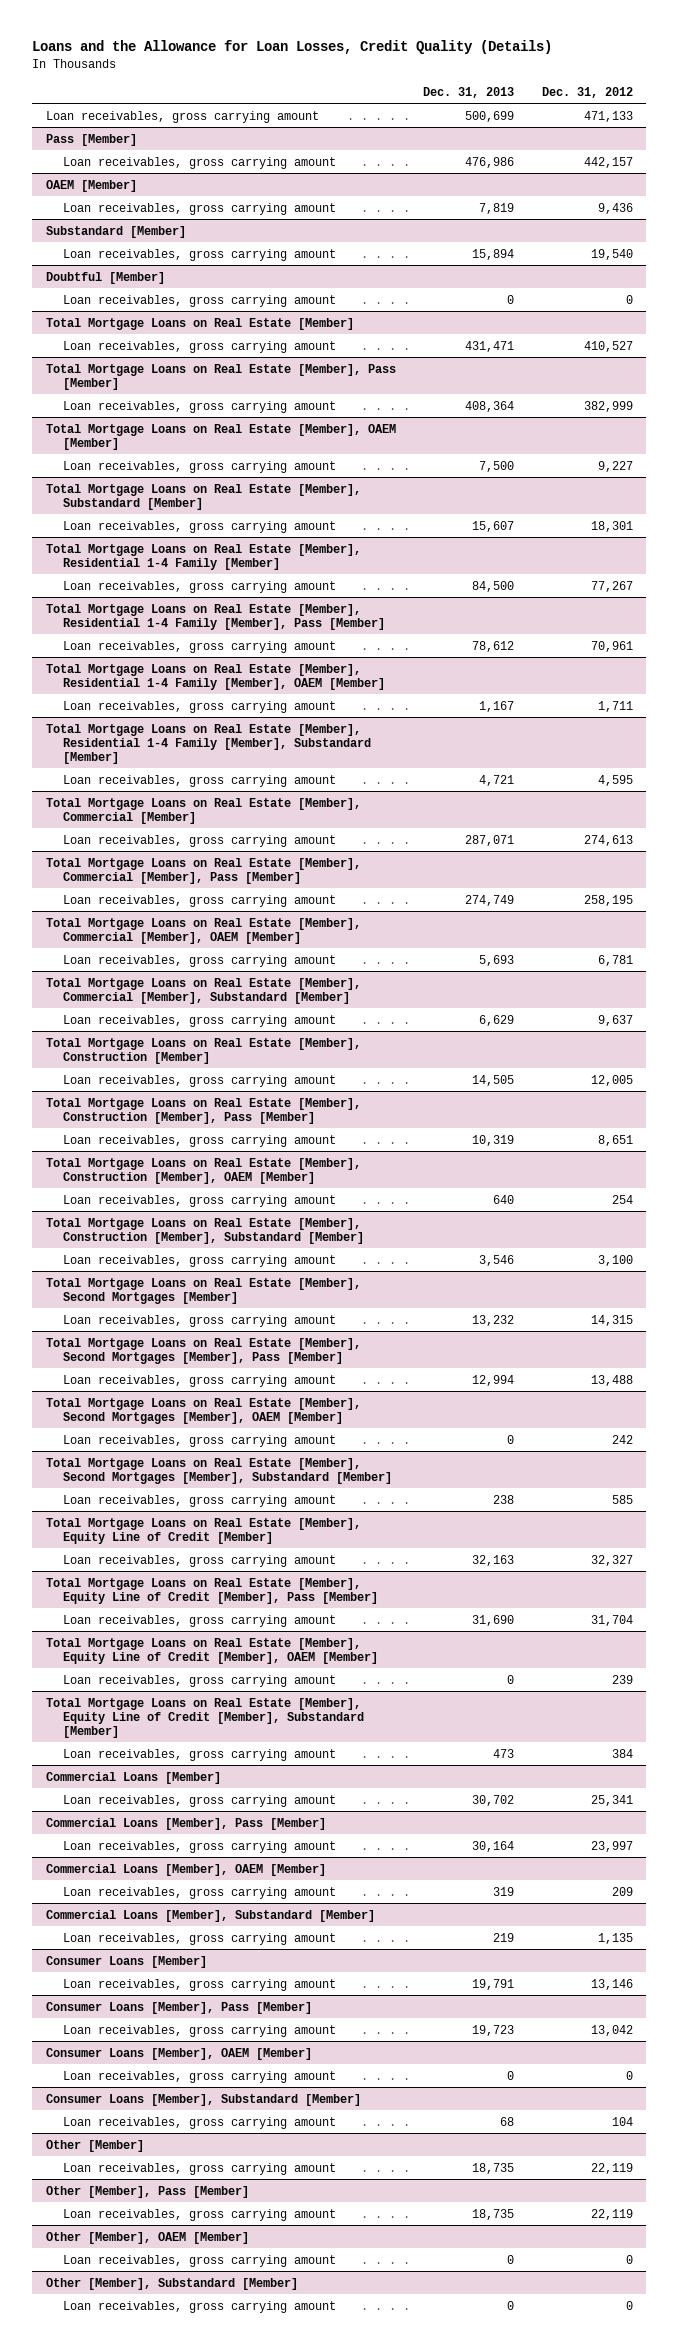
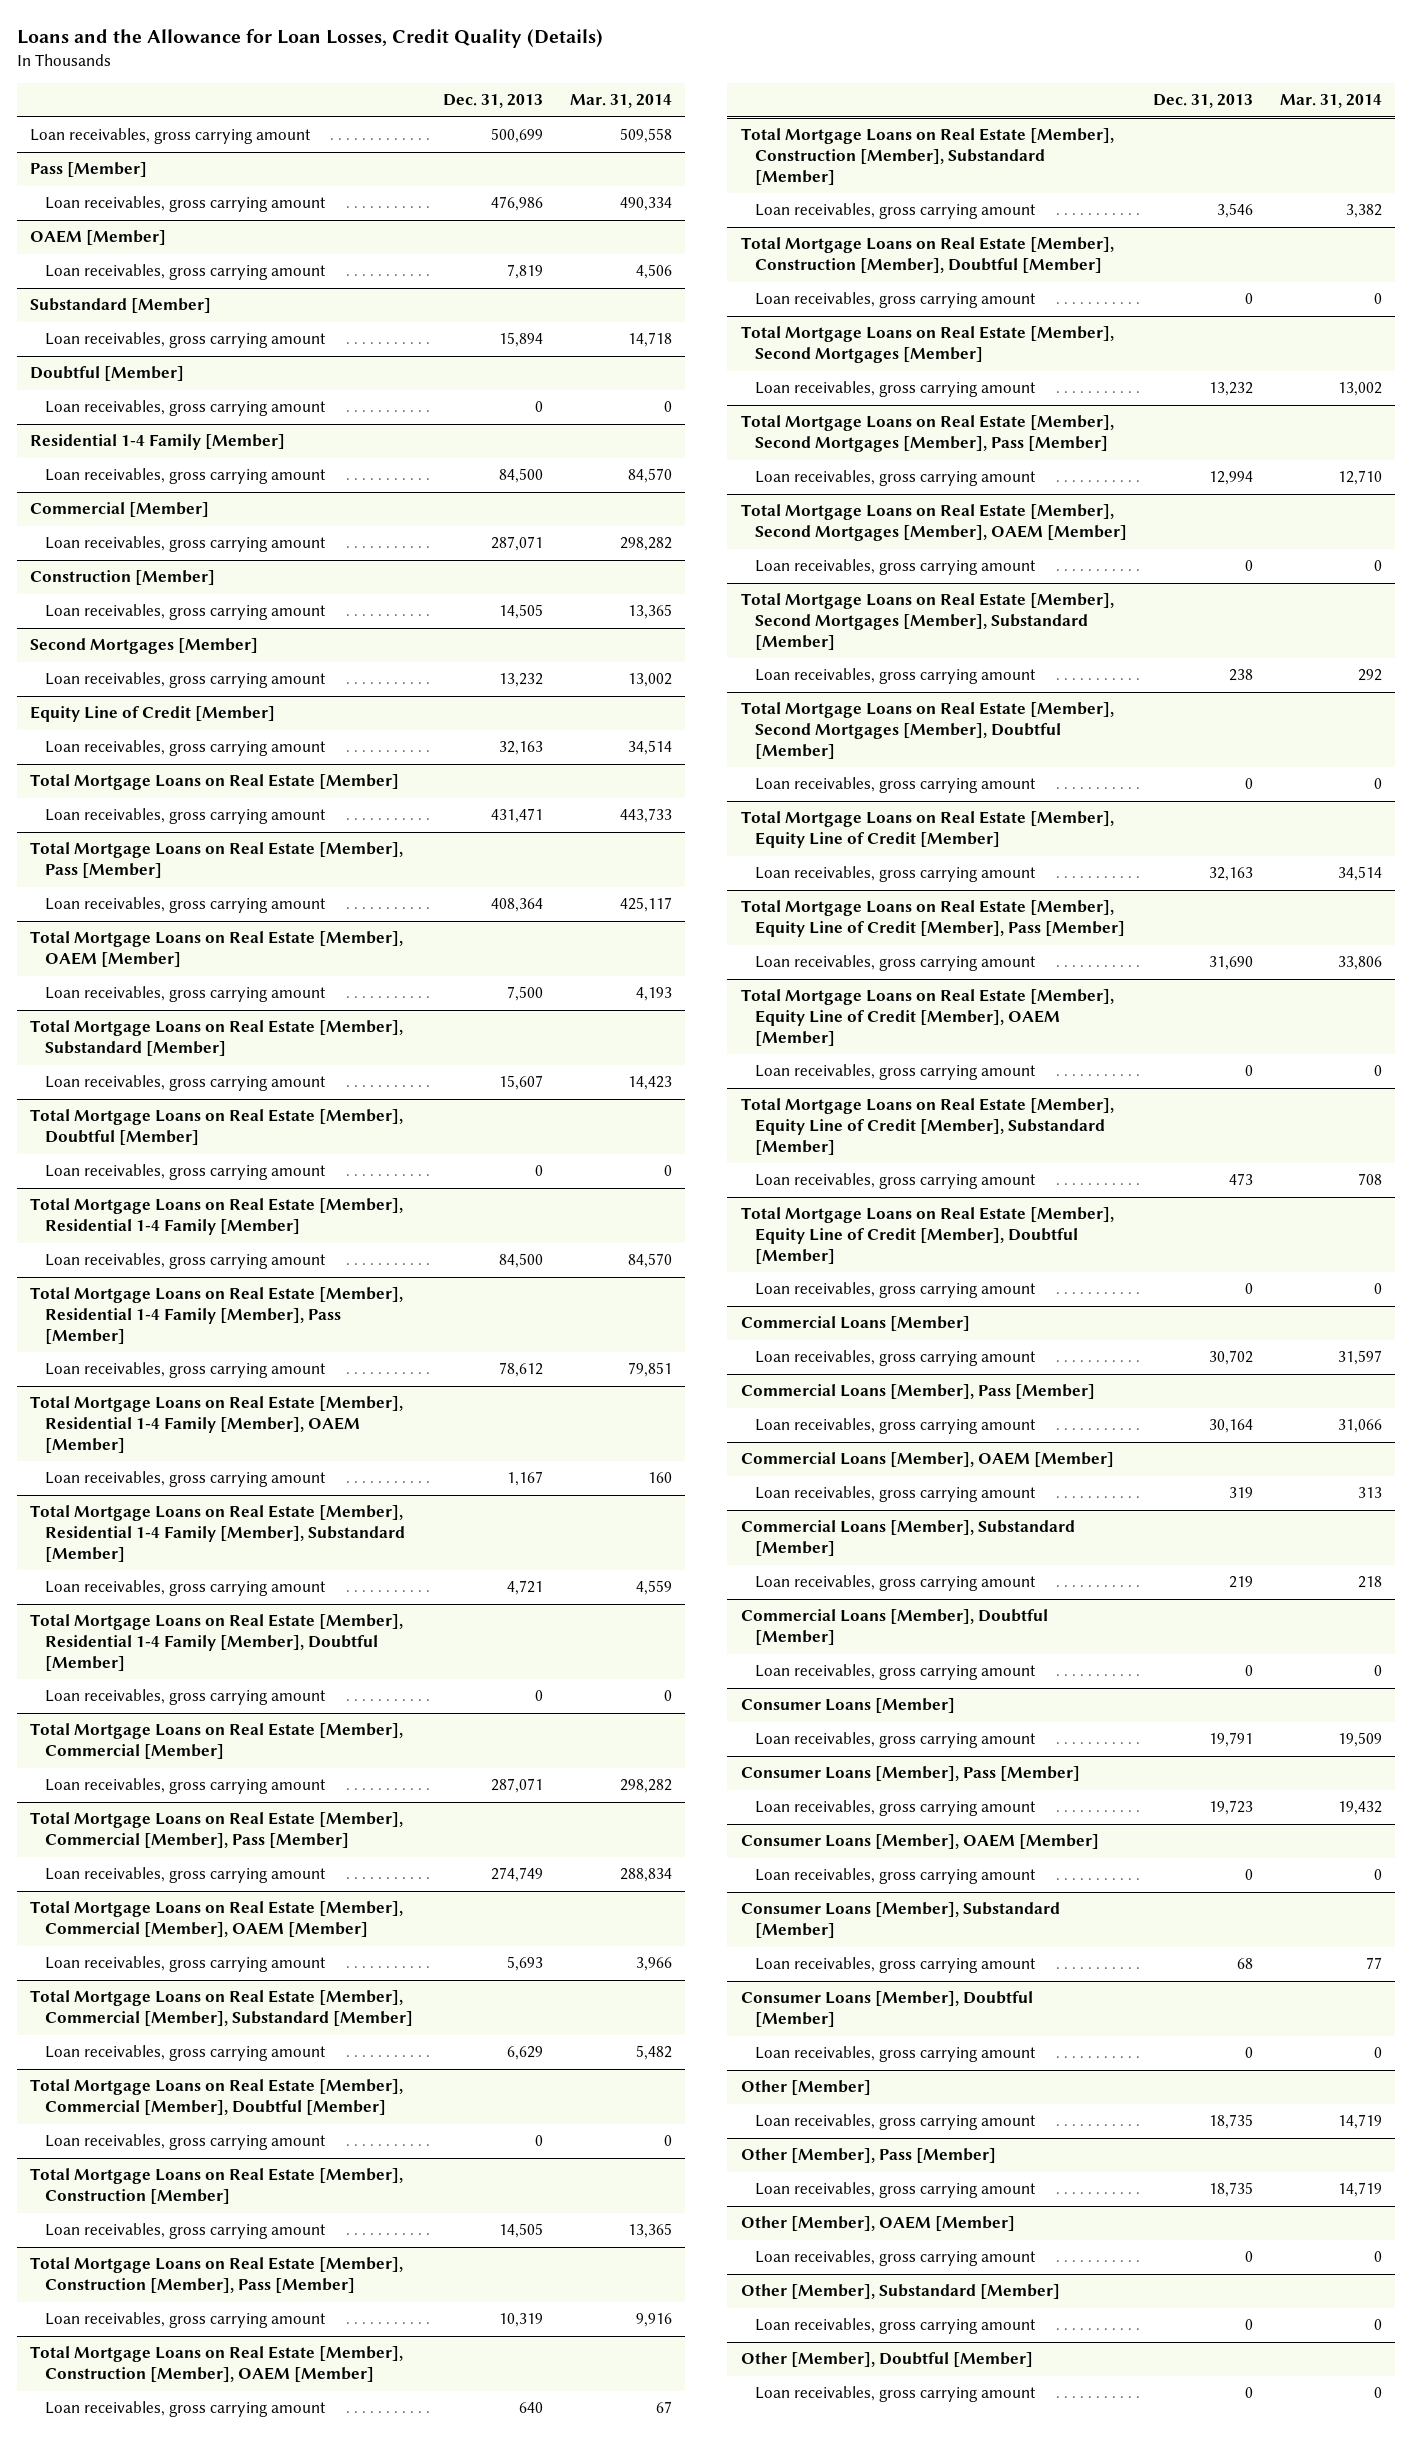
[541,86,633,98] Dec. 31, 2012 -> none
none -> [569,94,672,109] Mar. 31, 2014
none -> [30,434,286,451] Residential 1-4 Family [Member]
none -> [44,468,326,485] Loan receivables, gross carrying amount
none -> [30,502,210,518] Commercial [Member]
none -> [44,536,326,553] Loan receivables, gross carrying amount
none -> [30,570,216,586] Construction [Member]
none -> [44,604,326,621] Loan receivables, gross carrying amount
none -> [30,638,259,655] Second Mortgages [Member]
none -> [44,672,326,689] Loan receivables, gross carrying amount
none -> [30,706,276,723] Equity Line of Credit [Member]
none -> [44,740,326,757] Loan receivables, gross carrying amount
none -> [30,1109,404,1146] Total Mortgage Loans on Real Estate [Member], Doubtful [Member]
none -> [44,1164,326,1181] Loan receivables, gross carrying amount
none -> [30,1614,404,1672] Total Mortgage Loans on Real Estate [Member], Residential 1-4 Family [Member], Doubtful [Member]
none -> [44,1689,326,1706] Loan receivables, gross carrying amount
none -> [30,2079,404,2116] Total Mortgage Loans on Real Estate [Member], Commercial [Member], Doubtful [Member]
none -> [44,2134,326,2151] Loan receivables, gross carrying amount
none -> [740,237,1114,274] Total Mortgage Loans on Real Estate [Member], Construction [Member], Doubtful [Member]
none -> [754,292,1036,309] Loan receivables, gross carrying amount
none -> [740,702,1114,760] Total Mortgage Loans on Real Estate [Member], Second Mortgages [Member], Doubtful [Member]
none -> [754,777,1036,794] Loan receivables, gross carrying amount
none -> [740,1207,1114,1265] Total Mortgage Loans on Real Estate [Member], Equity Line of Credit [Member], Doubtful [Member]
none -> [754,1282,1036,1299] Loan receivables, gross carrying amount
none -> [740,1609,1048,1646] Commercial Loans [Member], Doubtful [Member]
none -> [754,1664,1036,1681] Loan receivables, gross carrying amount
none -> [740,1991,1033,2028] Consumer Loans [Member], Doubtful [Member]
none -> [754,2046,1036,2063] Loan receivables, gross carrying amount
none -> [740,2352,1033,2368] Other [Member], Doubtful [Member]
none -> [754,2386,1036,2403] Loan receivables, gross carrying amount

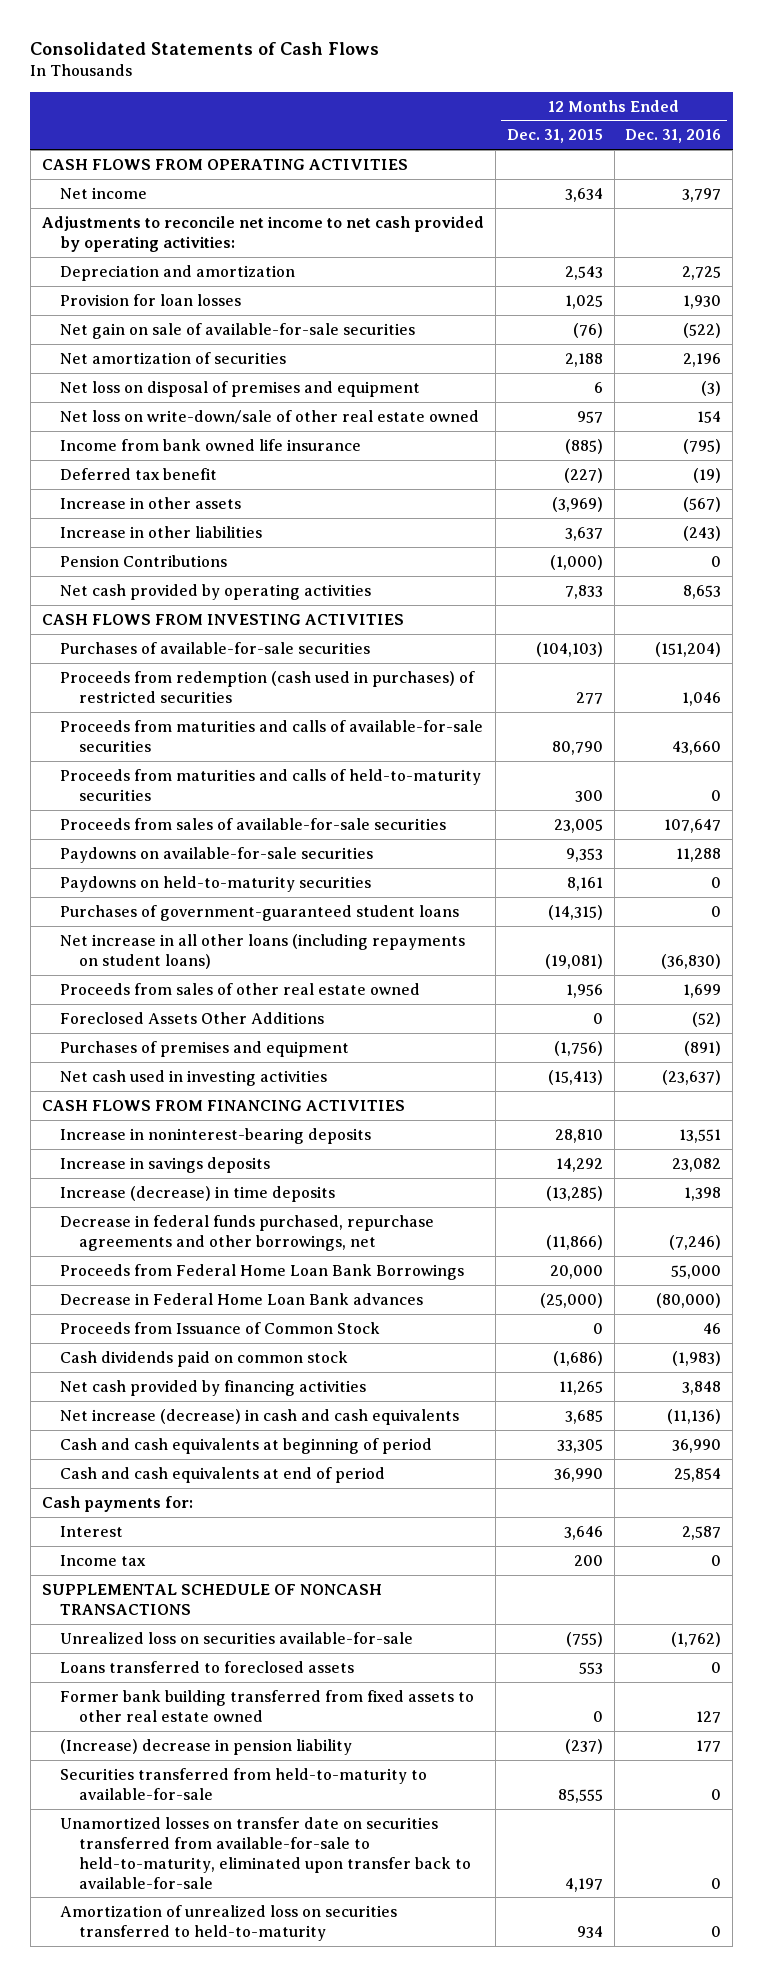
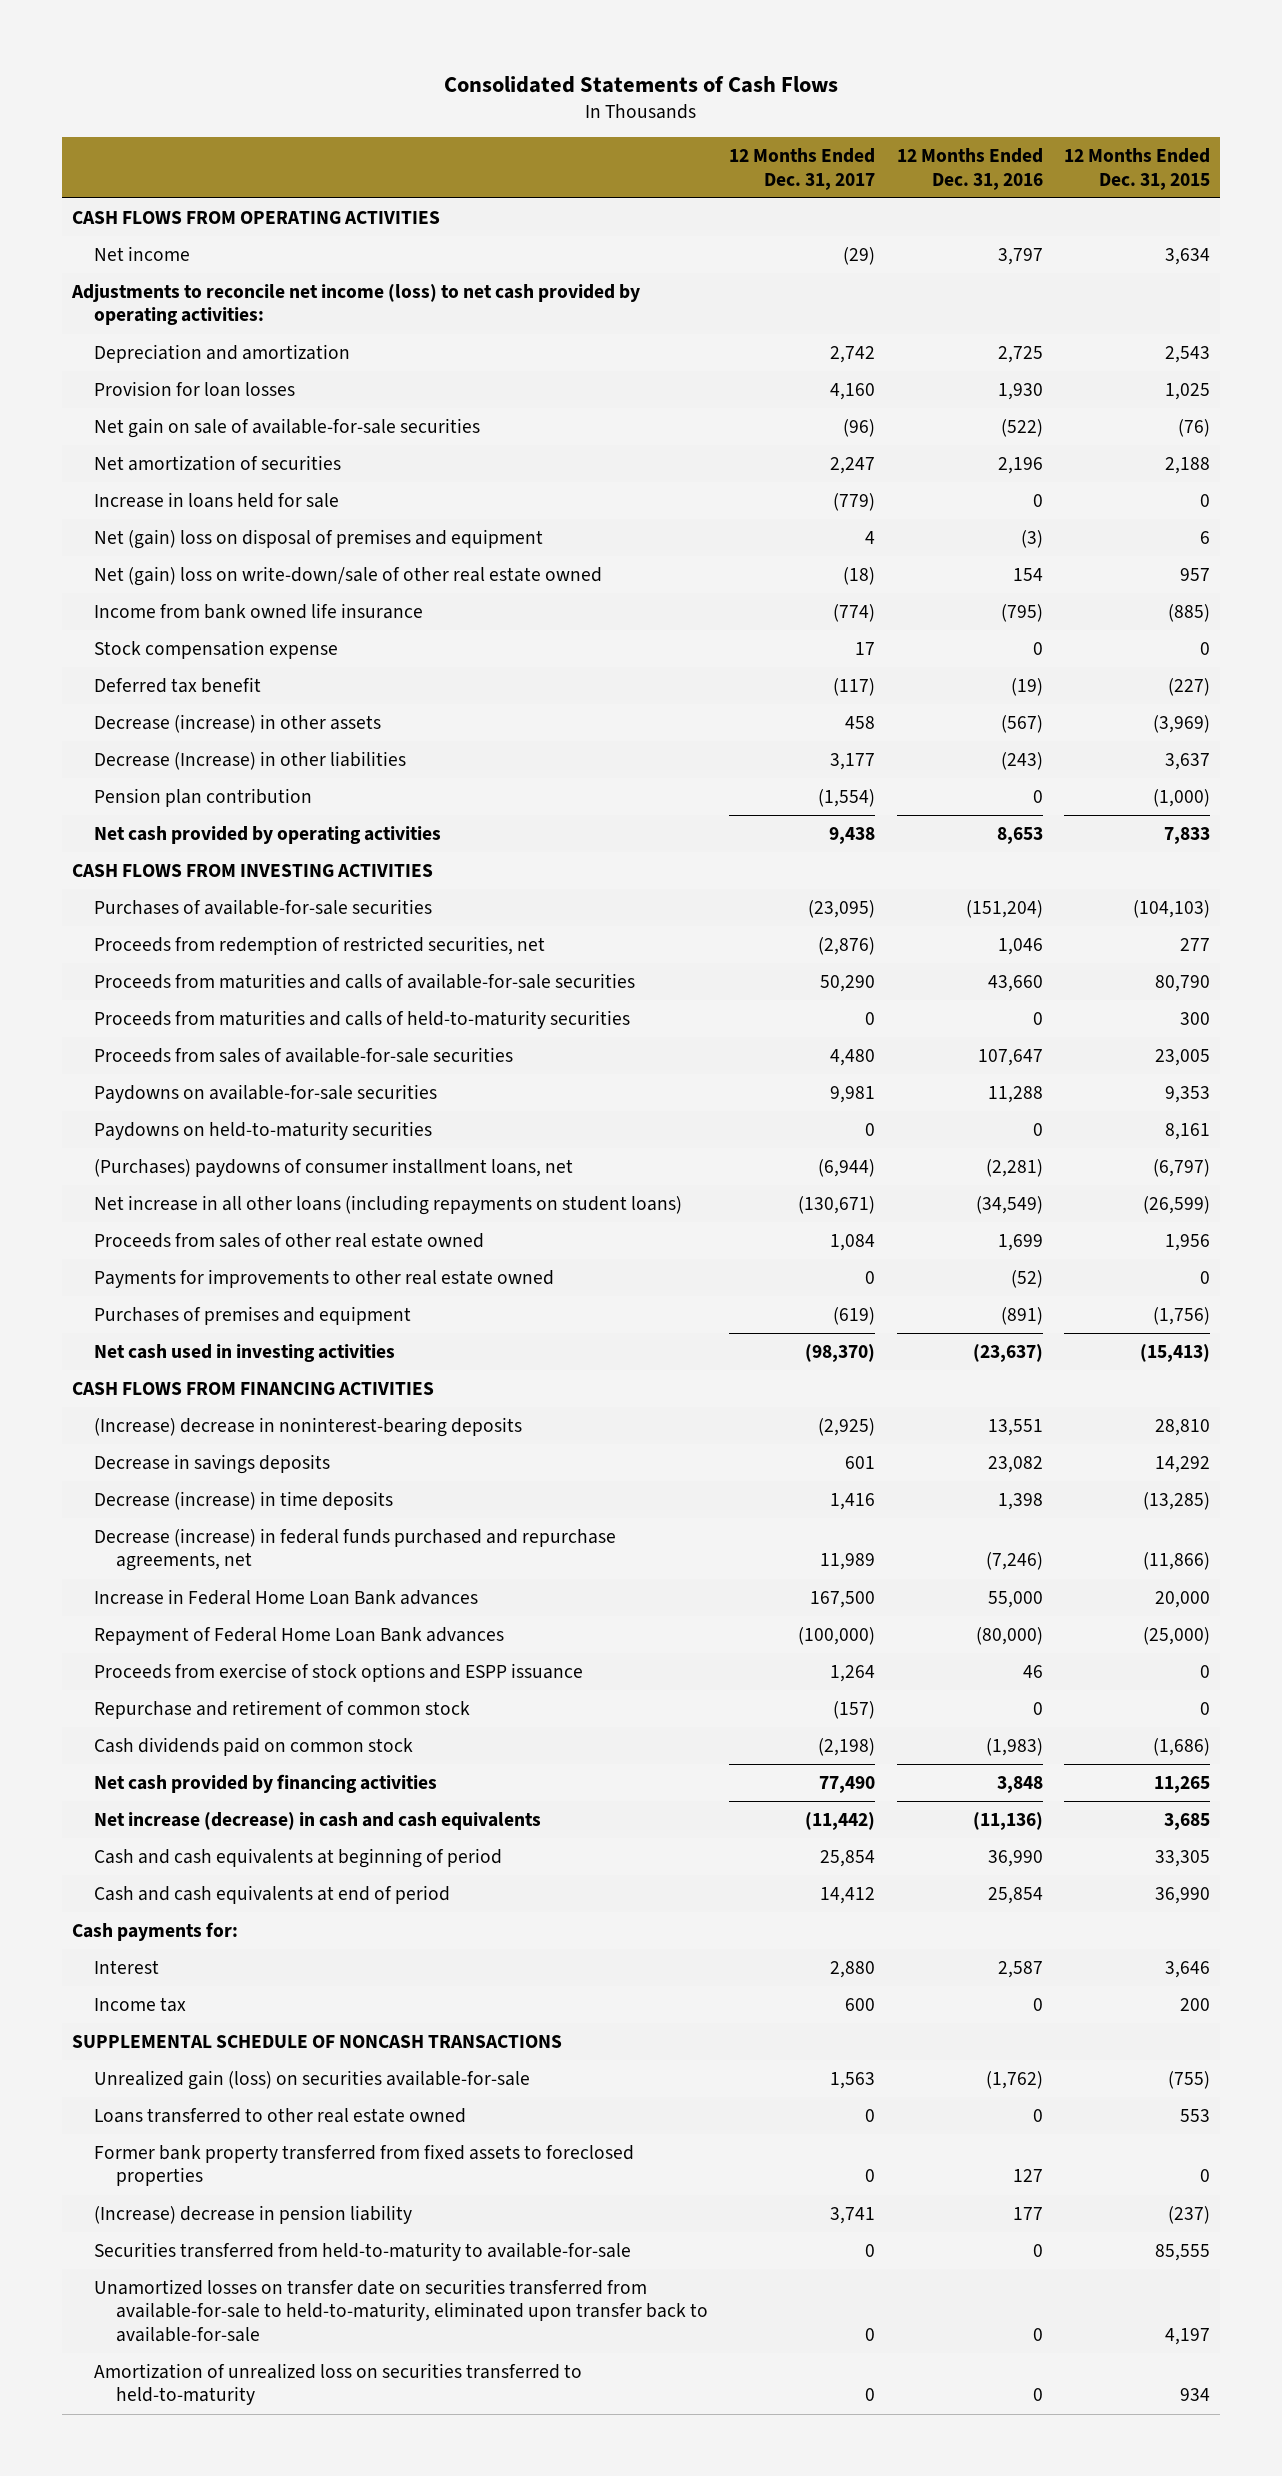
none -> [729,148,876,190] 12 Months Ended Dec. 31, 2017
[41,215,484,252] Adjustments to reconcile net income to net cash provided by operating activities: -> [71,284,641,326] Adjustments to reconcile net income (loss) to net cash provided by operating activities:
none -> [94,492,340,509] Increase in loans held for sale
[60,380,421,397] Net loss on disposal of premises and equipment -> [94,529,544,550] Net (gain) loss on disposal of premises and equipment
[60,409,480,424] Net loss on write-down/sale of other real estate owned -> [94,566,603,587] Net (gain) loss on write-down/sale of other real estate owned
none -> [94,640,339,660] Stock compensation expense
[60,496,242,509] Increase in other assets -> [94,714,382,734] Decrease (increase) in other assets
[60,525,263,538] Increase in other liabilities -> [94,751,407,771] Decrease (Increase) in other liabilities
[60,554,228,567] Pension Contributions -> [94,788,313,808] Pension plan contribution
[60,670,476,703] Proceeds from redemption (cash used in purchases) of restricted securities -> [94,936,546,956] Proceeds from redemption of restricted securities, net
[60,904,460,921] Purchases of government-guaranteed student loans -> [94,1158,574,1178] (Purchases) paydowns of consumer installment loans, net
[547,904,603,920] (14,315) -> [1152,1159,1210,1178] (6,797)
[711,905,722,917] 0 -> [985,1159,1043,1178] (2,281)
[544,953,603,969] (19,081) -> [1142,1196,1210,1215] (26,599)
[661,953,722,969] (36,830) -> [975,1196,1043,1215] (34,549)
[60,1011,325,1024] Foreclosed Assets Other Additions -> [94,1269,555,1289] Payments for improvements to other real estate owned
[60,1127,372,1144] Increase in noninterest-bearing deposits -> [94,1417,523,1438] (Increase) decrease in noninterest-bearing deposits
[60,1156,271,1173] Increase in savings deposits -> [94,1454,331,1475] Decrease in savings deposits
[60,1185,336,1202] Increase (decrease) in time deposits -> [94,1491,394,1511] Decrease (increase) in time deposits
[60,1214,435,1251] Decrease in federal funds purchased, repurchase agreements and other borrowings, net -> [94,1528,617,1572] Decrease (increase) in federal funds purchased and repurchase agreements, net
[60,1263,465,1280] Proceeds from Federal Home Loan Bank Borrowings -> [94,1589,479,1606] Increase in Federal Home Loan Bank advances
[60,1292,424,1305] Decrease in Federal Home Loan Bank advances -> [94,1627,505,1646] Repayment of Federal Home Loan Bank advances
[60,1321,381,1334] Proceeds from Issuance of Common Stock -> [94,1663,584,1683] Proceeds from exercise of stock options and ESPP issuance
none -> [94,1700,471,1720] Repurchase and retirement of common stock
[60,1631,414,1644] Unrealized loss on securities available-for-sale -> [94,2070,531,2091] Unrealized gain (loss) on securities available-for-sale
[60,1660,355,1673] Loans transferred to foreclosed assets -> [94,2108,467,2124] Loans transferred to other real estate owned
[60,1689,475,1722] Former bank building transferred from fixed assets to other real estate owned -> [94,2144,635,2187] Former bank property transferred from fixed assets to foreclosed properties

